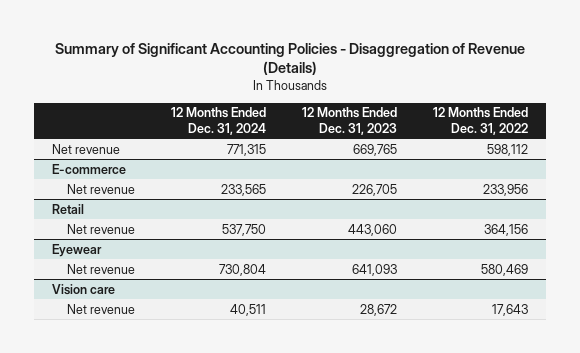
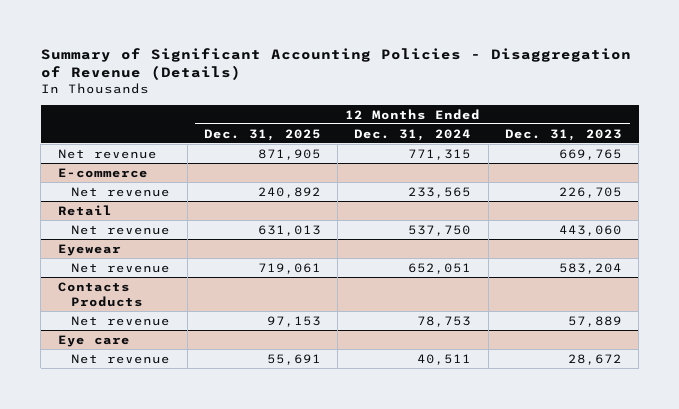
[432,107,528,135] 12 Months Ended Dec. 31, 2022 -> none
none -> [203,128,321,141] Dec. 31, 2025
[218,263,266,276] 730,804 -> [408,262,472,274] 652,051
[351,263,397,276] 641,093 -> [558,262,622,274] 583,204
none -> [57,281,144,307] Contacts Products
none -> [71,315,171,326] Net revenue
[52,283,116,295] Vision care -> [57,334,130,347] Eye care

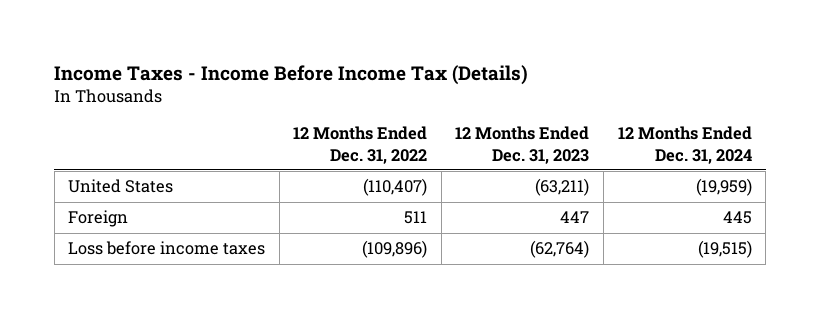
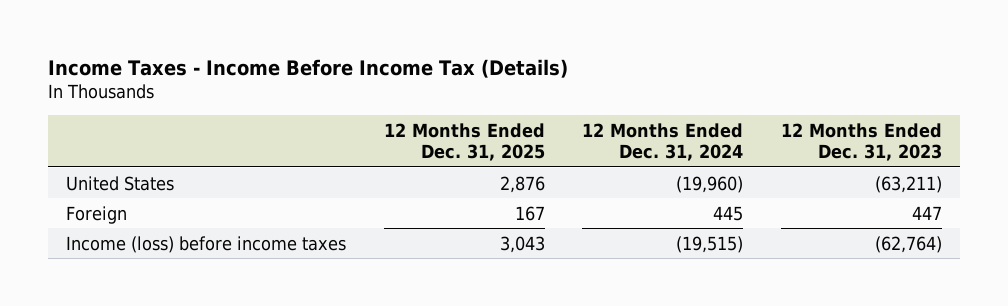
[293,126,428,164] 12 Months Ended Dec. 31, 2022 -> none
none -> [383,122,545,161] 12 Months Ended Dec. 31, 2025
[695,178,752,197] (19,959) -> [676,175,744,193] (19,960)
[68,241,266,256] Loss before income taxes -> [66,235,347,253] Income (loss) before income taxes

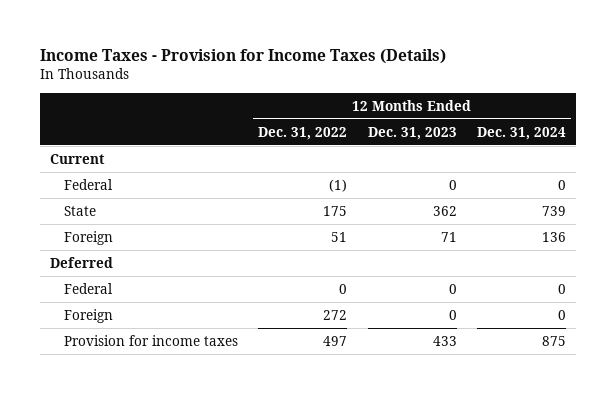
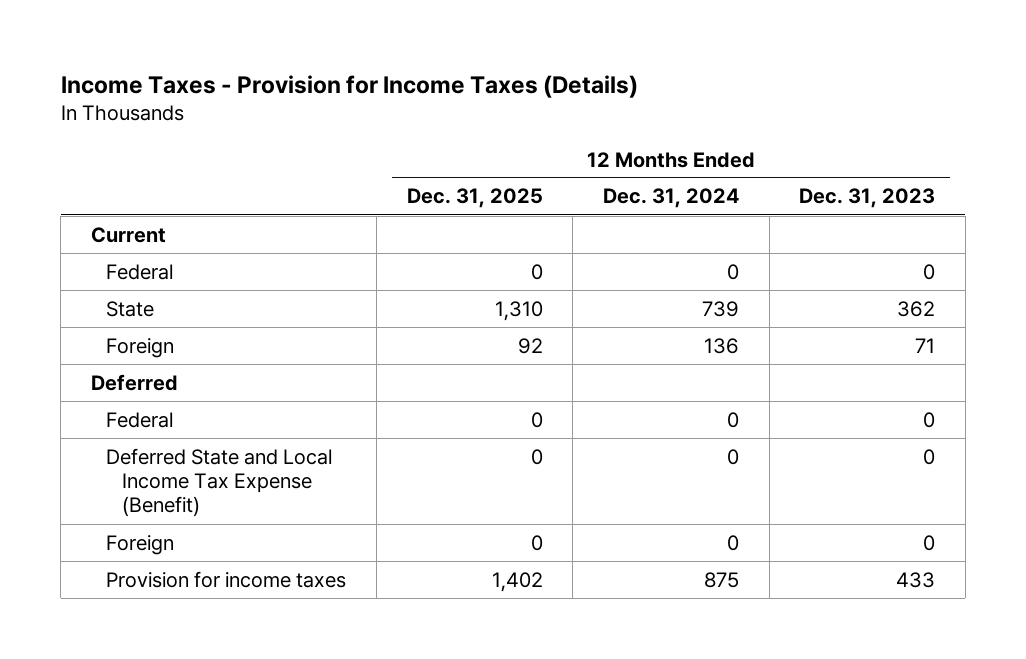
[258,126,348,140] Dec. 31, 2022 -> none
none -> [406,188,543,209] Dec. 31, 2025
none -> [106,447,333,518] Deferred State and Local Income Tax Expense (Benefit)

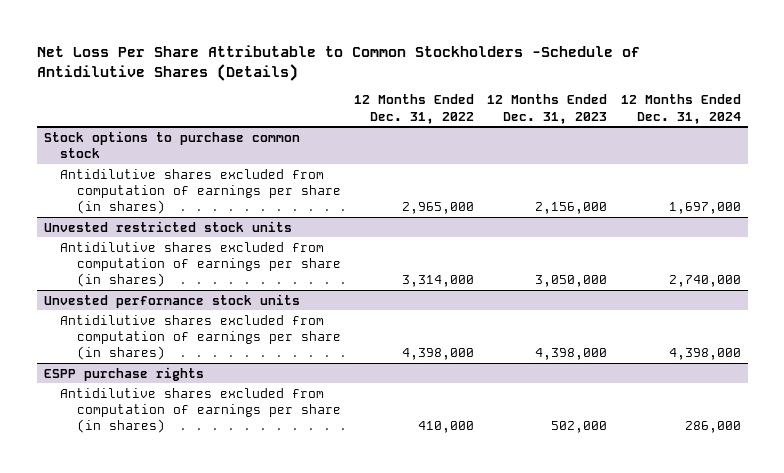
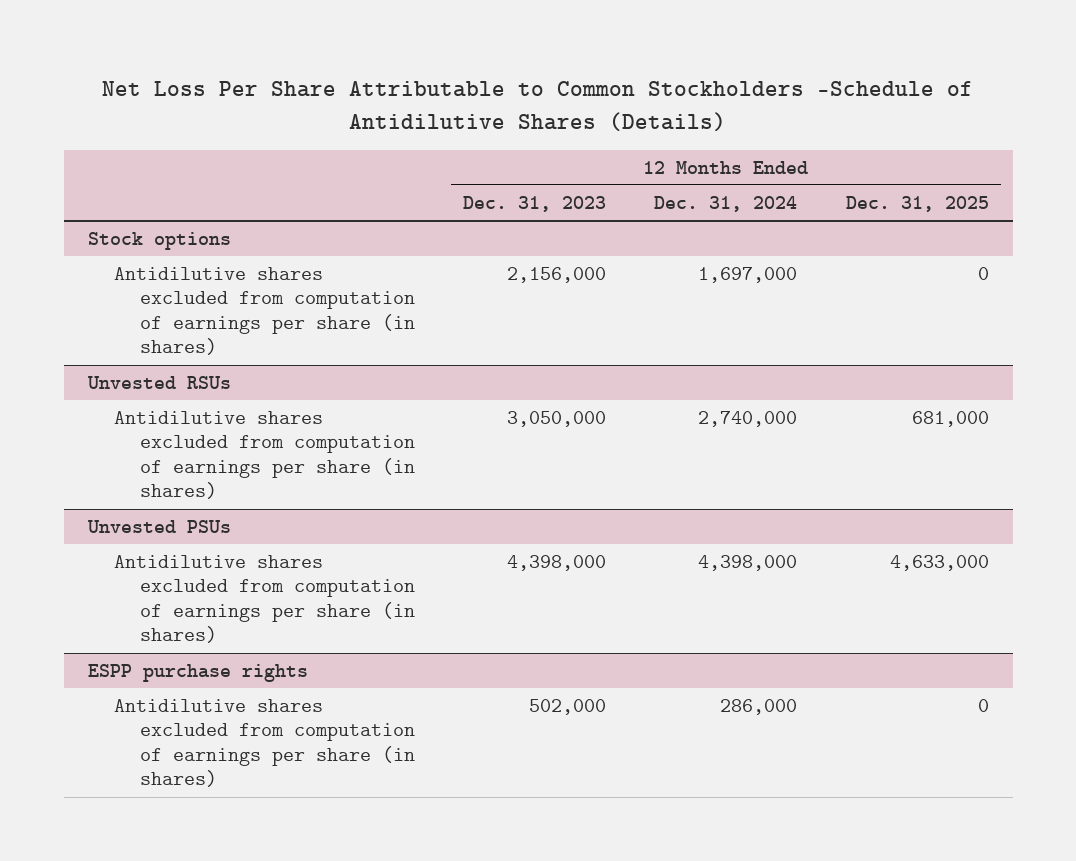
[354,94,475,124] 12 Months Ended Dec. 31, 2022 -> none
none -> [845,196,989,213] Dec. 31, 2025
[43,130,300,158] Stock options to purchase common stock -> [87,232,231,251] Stock options
[43,220,292,232] Unvested restricted stock units -> [86,376,231,390] Unvested RSUs
[43,293,300,308] Unvested performance stock units -> [86,520,231,534] Unvested PSUs

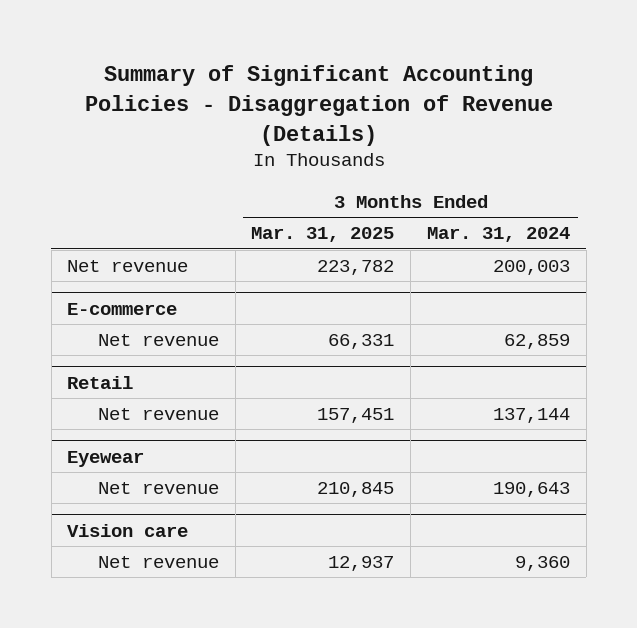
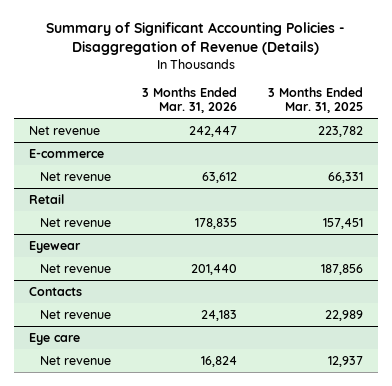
[426,227,570,243] Mar. 31, 2024 -> none
none -> [141,86,237,114] 3 Months Ended Mar. 31, 2026
[67,524,189,538] Vision care -> none
[317,482,395,498] 210,845 -> [320,263,363,275] 187,856
none -> [29,286,83,296] Contacts
none -> [39,309,111,319] Net revenue
none -> [29,332,81,345] Eye care

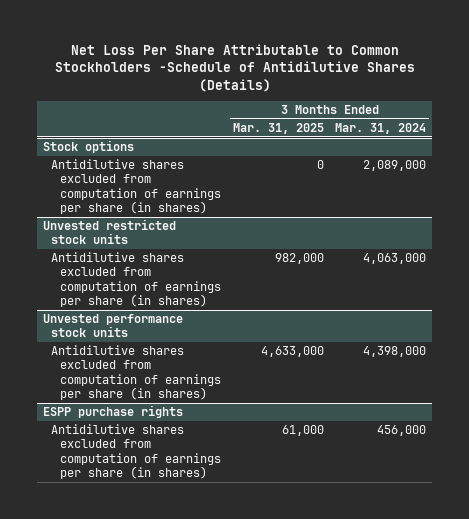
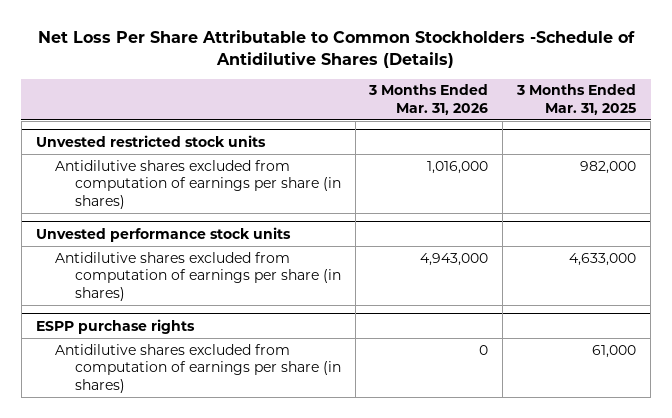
[335,122,427,134] Mar. 31, 2024 -> none
none -> [368,84,489,115] 3 Months Ended Mar. 31, 2026
[43,139,135,153] Stock options -> none
[51,158,221,214] Antidilutive shares excluded from computation of earnings per share (in shares) -> none

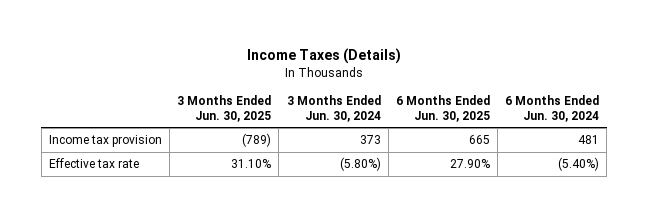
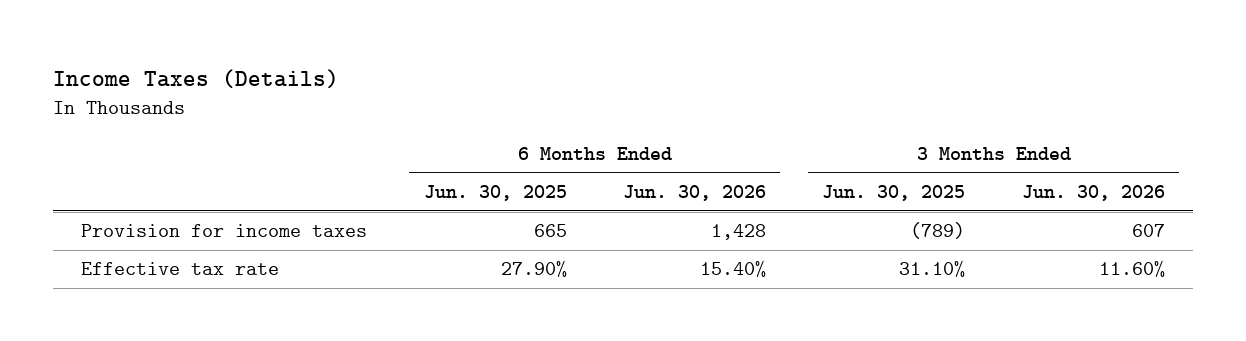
[286,94,381,122] 3 Months Ended Jun. 30, 2024 -> none
[505,94,600,122] 6 Months Ended Jun. 30, 2024 -> none
none -> [622,185,766,202] Jun. 30, 2026
none -> [1021,185,1165,202] Jun. 30, 2026
[48,135,162,148] Income tax provision -> [81,224,368,238] Provision for income taxes

